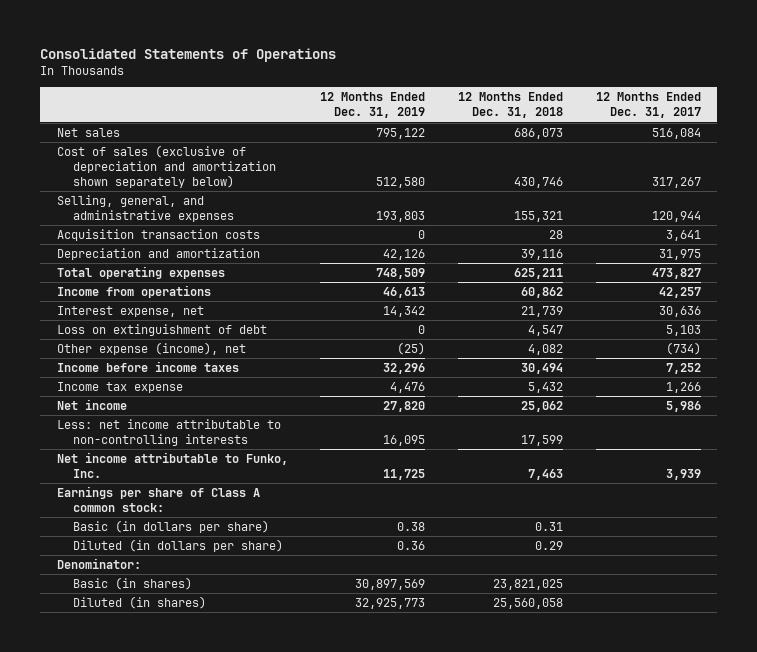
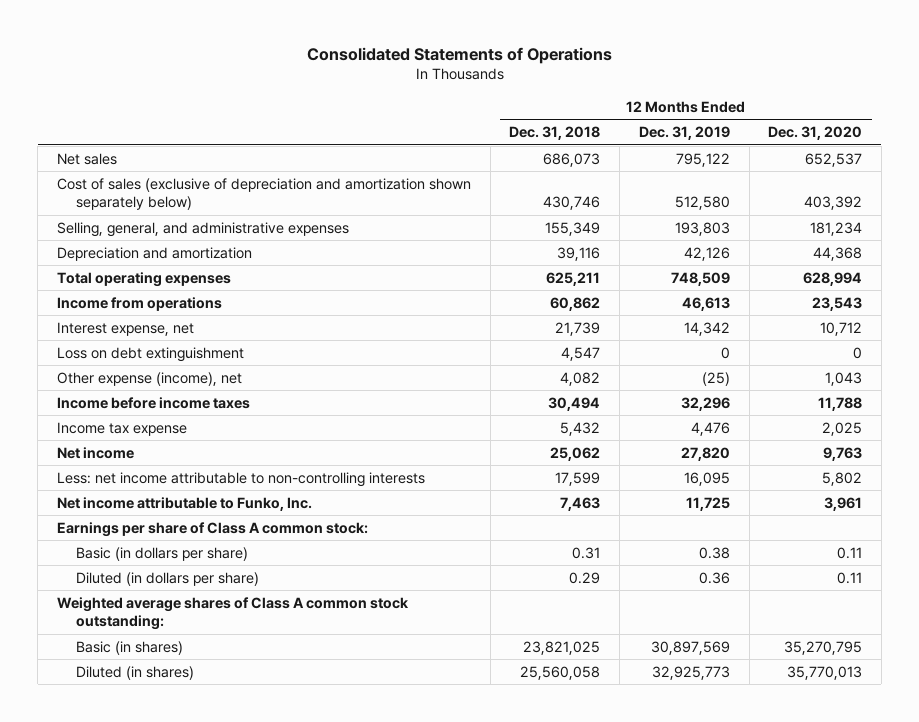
[595,92,701,119] 12 Months Ended Dec. 31, 2017 -> none
none -> [768,126,863,141] Dec. 31, 2020
[56,229,260,242] Acquisition transaction costs -> none
[513,211,563,223] 155,321 -> [545,221,601,236] 155,349
[56,324,267,337] Loss on extinguishment of debt -> [57,346,245,362] Loss on debt extinguishment
[56,558,141,570] Denominator: -> [57,596,410,630] Weighted average shares of Class A common stock outstanding:

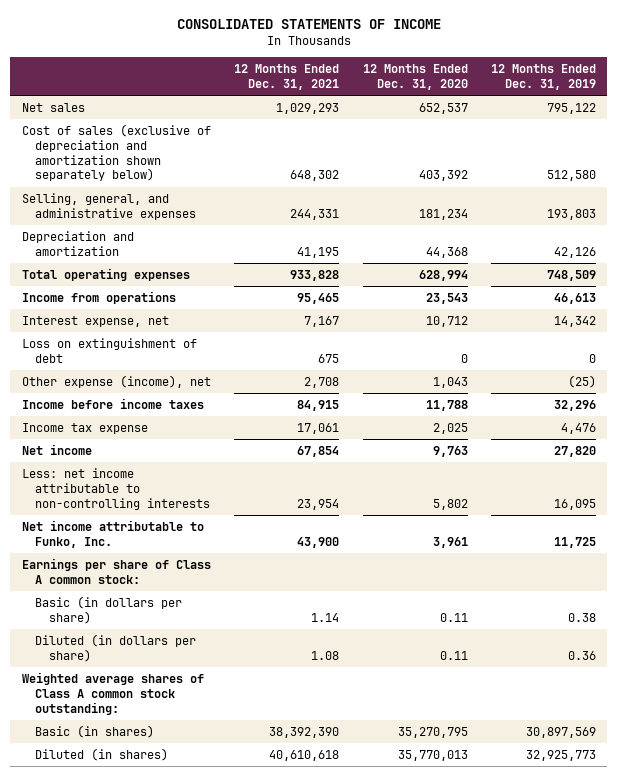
[306,47,612,65] Consolidated Statements of Operations -> [176,19,441,30] CONSOLIDATED STATEMENTS OF INCOME
[509,126,601,141] Dec. 31, 2018 -> none
none -> [234,64,340,91] 12 Months Ended Dec. 31, 2021
[57,346,245,362] Loss on debt extinguishment -> [22,338,198,363] Loss on extinguishment of debt

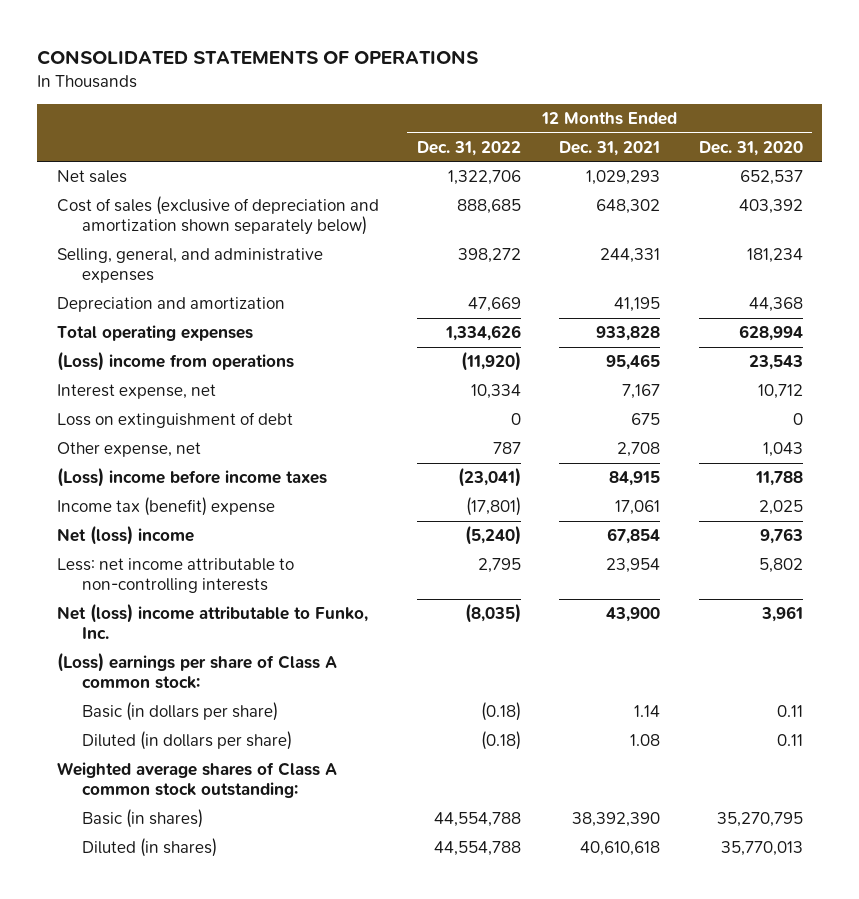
[176,19,441,30] CONSOLIDATED STATEMENTS OF INCOME -> [37,49,479,65] CONSOLIDATED STATEMENTS OF OPERATIONS
[490,64,596,91] 12 Months Ended Dec. 31, 2019 -> none
none -> [416,140,521,156] Dec. 31, 2022
[22,291,177,305] Income from operations -> [56,351,294,372] (Loss) income from operations
[22,375,212,389] Other expense (income), net -> [56,442,201,458] Other expense, net
[22,398,205,410] Income before income taxes -> [56,467,327,488] (Loss) income before income taxes
[22,423,149,435] Income tax expense -> [56,497,275,517] Income tax (benefit) expense
[22,444,93,456] Net income -> [56,525,194,546] Net (loss) income
[22,520,205,548] Net income attributable to Funko, Inc. -> [56,603,368,640] Net (loss) income attributable to Funko, Inc.
[22,558,212,584] Earnings per share of Class A common stock: -> [56,652,337,690] (Loss) earnings per share of Class A common stock:

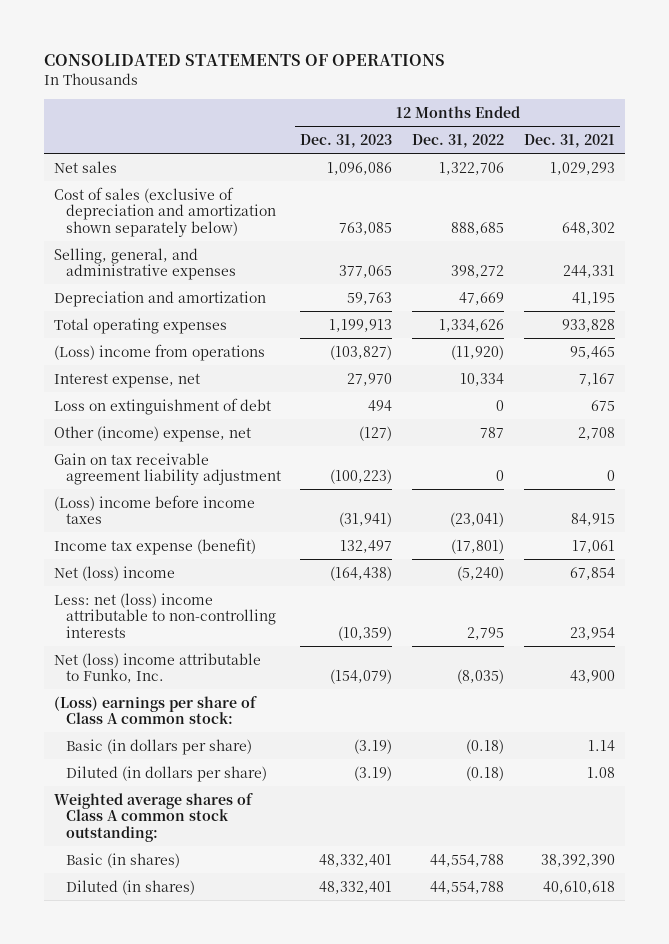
[698,140,803,156] Dec. 31, 2020 -> none
none -> [300,133,393,148] Dec. 31, 2023
[56,442,201,458] Other expense, net -> [54,425,252,442] Other (income) expense, net
none -> [54,452,281,486] Gain on tax receivable agreement liability adjustment
[56,497,275,517] Income tax (benefit) expense -> [54,537,257,555] Income tax expense (benefit)
[56,558,294,594] Less: net income attributable to non-controlling interests -> [54,592,276,638] Less: net (loss) income attributable to non-controlling interests

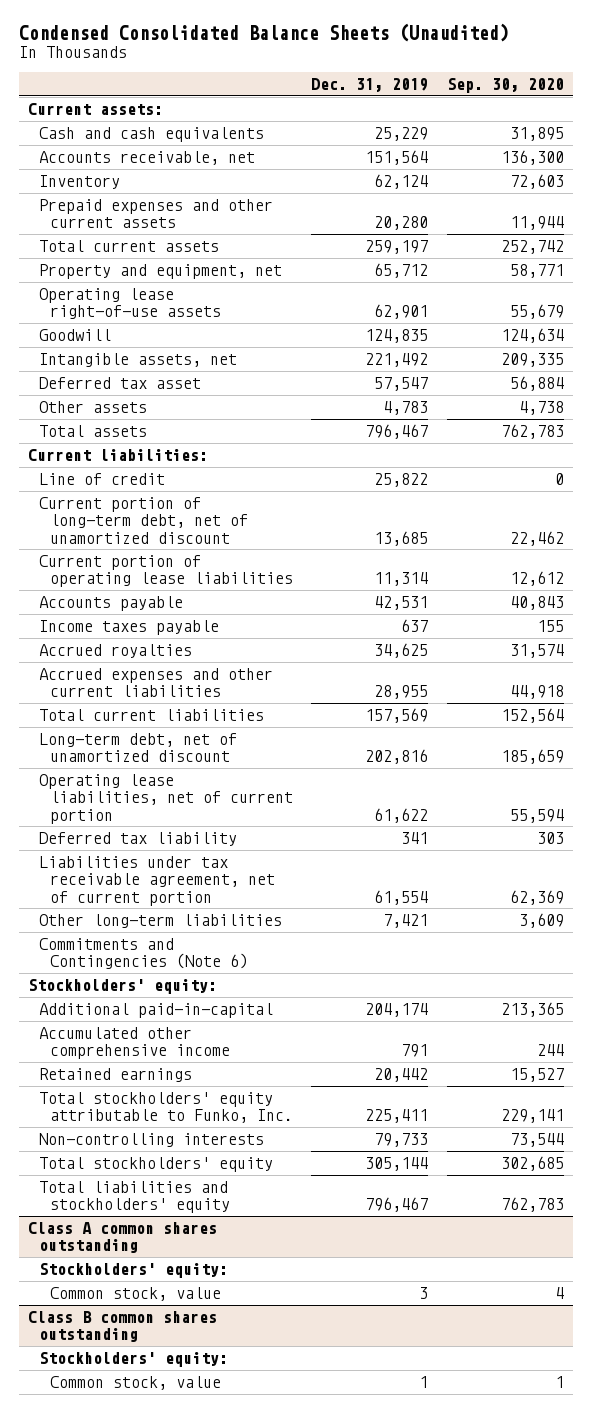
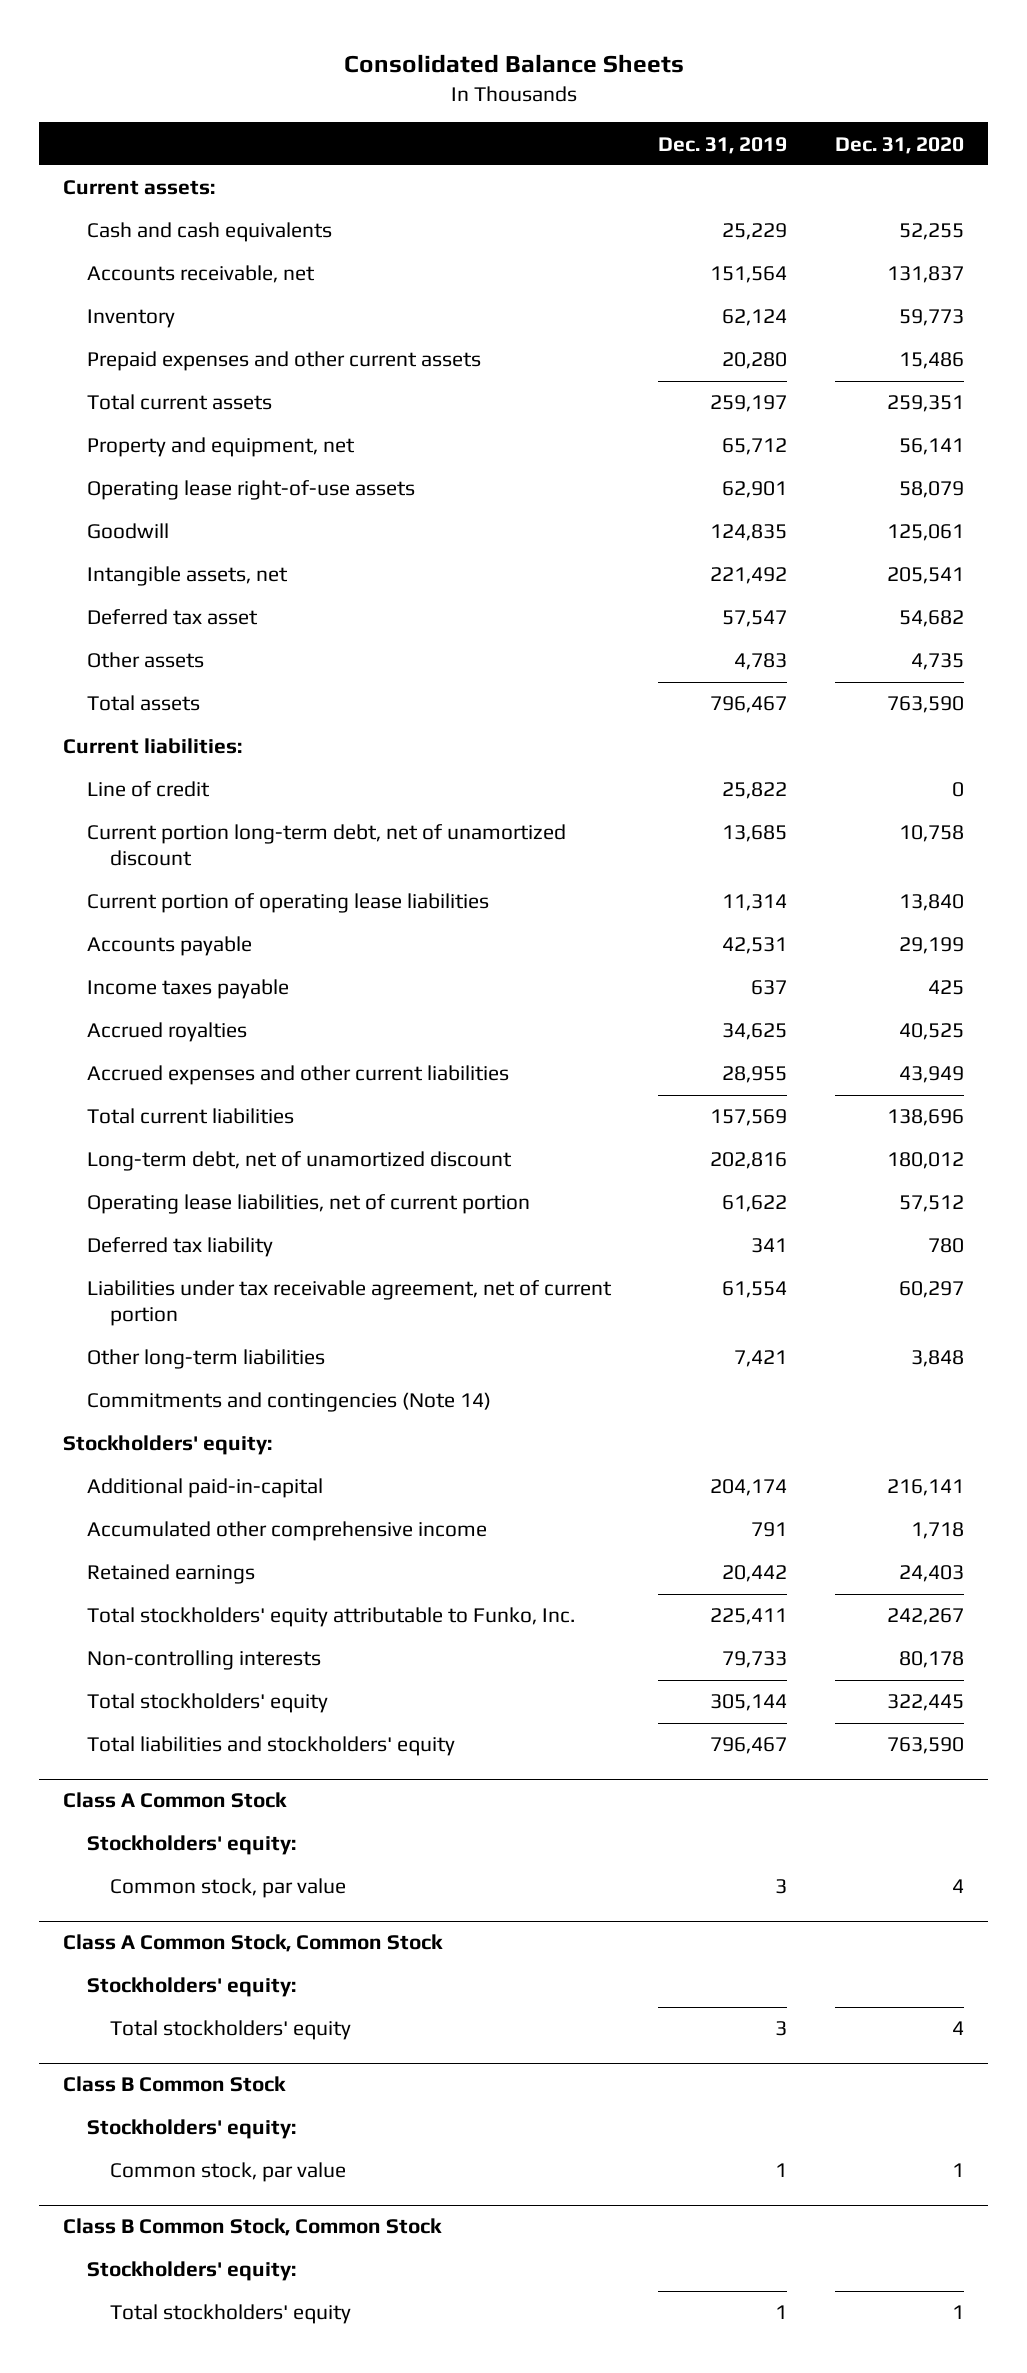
[19,23,510,43] Condensed Consolidated Balance Sheets (Unaudited) -> [343,54,684,74] Consolidated Balance Sheets
[447,77,565,93] Sep. 30, 2020 -> none
none -> [834,136,964,154] Dec. 31, 2020
[39,497,248,544] Current portion of long-term debt, net of unamortized discount -> [86,824,566,867] Current portion long-term debt, net of unamortized discount
[39,938,248,970] Commitments and Contingencies (Note 6) -> [86,1392,491,1413] Commitments and contingencies (Note 14)
[28,1222,218,1254] Class A common shares outstanding -> [63,1792,288,1809] Class A Common Stock
[28,1311,218,1343] Class B common shares outstanding -> none
[49,1287,221,1302] Common stock, value -> [109,1878,346,1899] Common stock, par value
none -> [63,1934,444,1953] Class A Common Stock, Common Stock
none -> [109,2020,351,2041] Total stockholders' equity
none -> [63,2076,287,2093] Class B Common Stock
none -> [86,2119,296,2140] Stockholders' equity:
[49,1376,221,1391] Common stock, value -> [109,2162,346,2183] Common stock, par value
none -> [63,2218,443,2237] Class B Common Stock, Common Stock
none -> [86,2261,296,2282] Stockholders' equity:
none -> [109,2304,351,2325] Total stockholders' equity

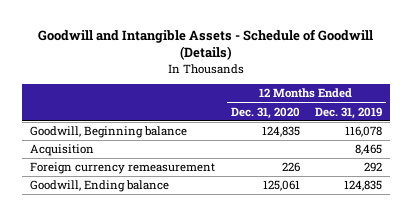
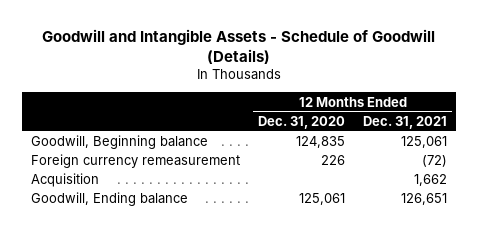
[315,106,383,119] Dec. 31, 2019 -> none
none -> [363,115,448,129] Dec. 31, 2021
[29,144,94,157] Acquisition -> [30,173,99,188] Acquisition

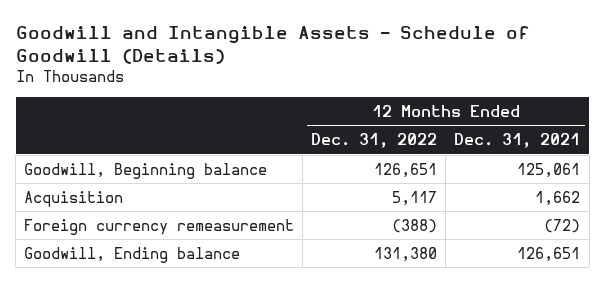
[257,115,345,129] Dec. 31, 2020 -> none
none -> [311,133,438,149] Dec. 31, 2022
[30,154,240,169] Foreign currency remeasurement -> [24,218,295,235] Foreign currency remeasurement

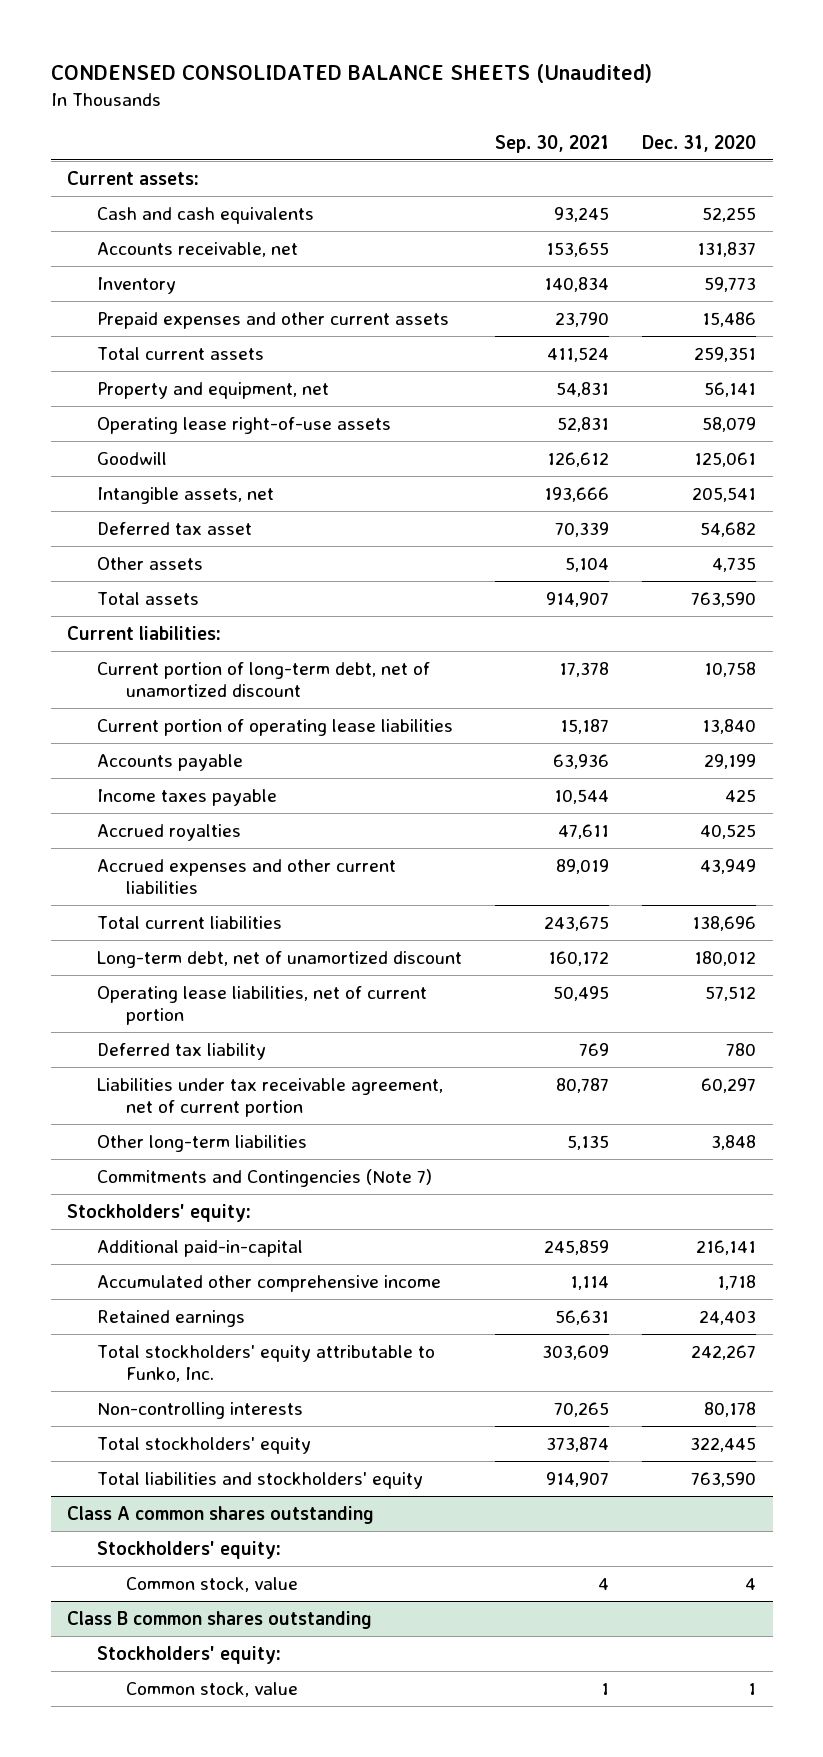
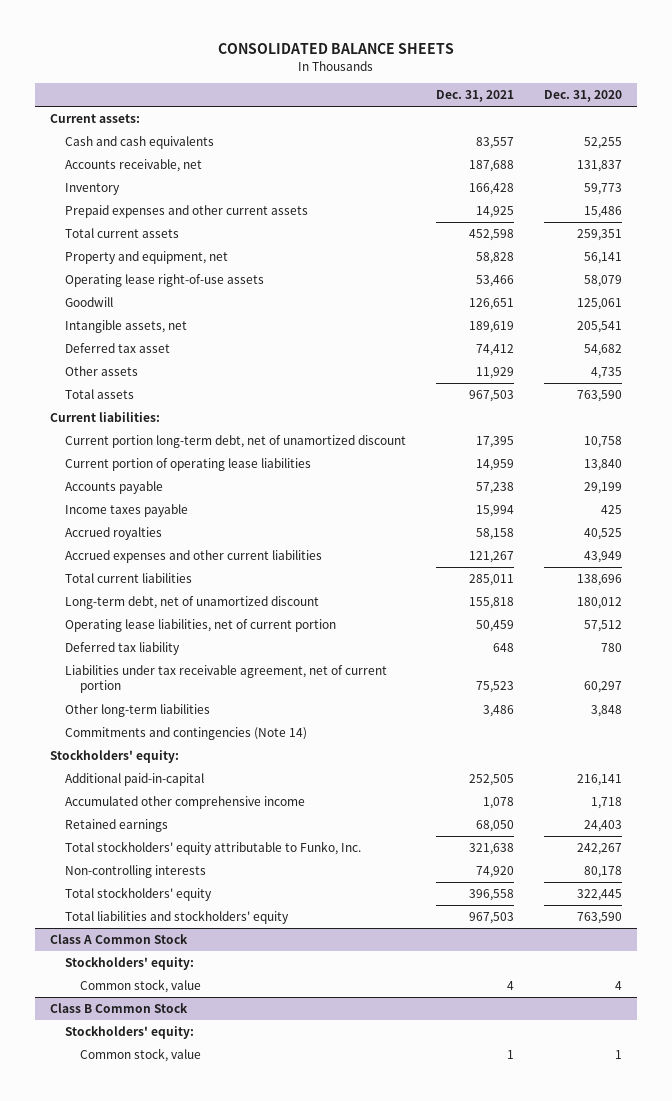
[50,64,652,84] CONDENSED CONSOLIDATED BALANCE SHEETS (Unaudited) -> [217,43,454,55] CONSOLIDATED BALANCE SHEETS
[494,134,609,153] Sep. 30, 2021 -> none
none -> [435,89,514,102] Dec. 31, 2021
[96,662,430,698] Current portion of long-term debt, net of unamortized discount -> [65,435,407,449] Current portion long-term debt, net of unamortized discount
[96,1169,432,1188] Commitments and Contingencies (Note 7) -> [65,727,308,741] Commitments and contingencies (Note 14)
[67,1506,375,1525] Class A common shares outstanding -> [50,934,189,945] Class A Common Stock
[67,1611,373,1630] Class B common shares outstanding -> [50,1003,189,1014] Class B Common Stock

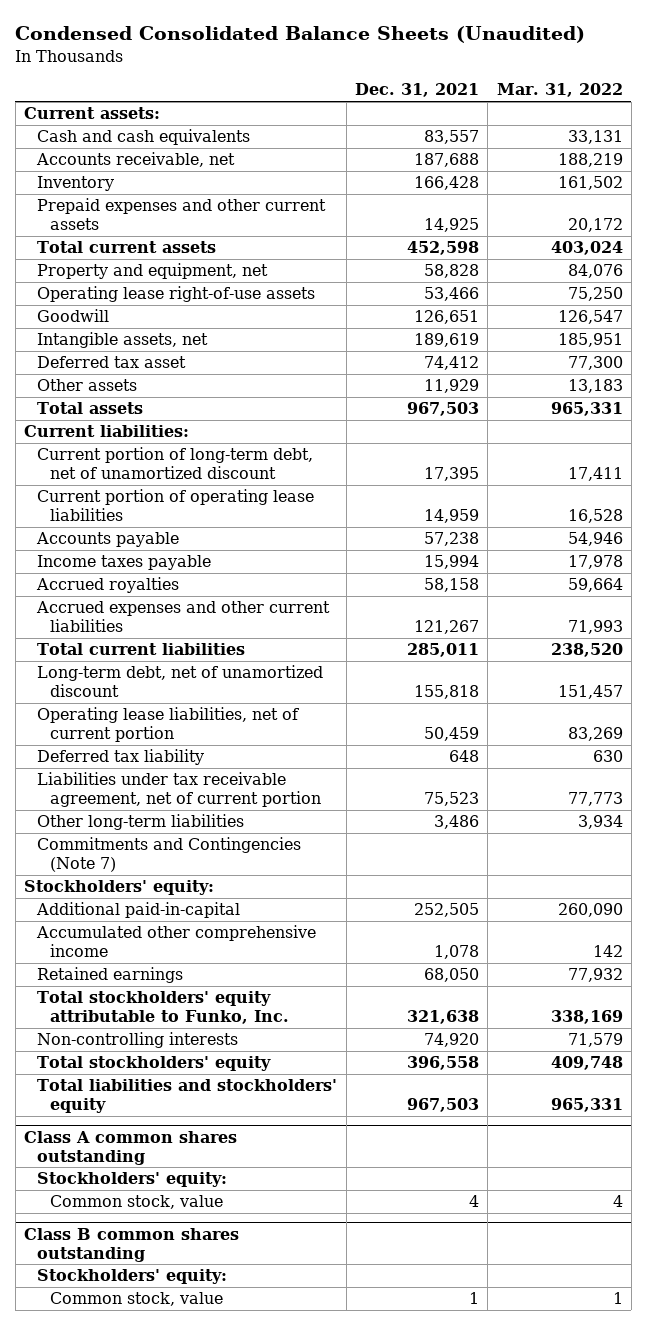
[217,43,454,55] CONSOLIDATED BALANCE SHEETS -> [15,26,586,44] Condensed Consolidated Balance Sheets (Unaudited)
[543,89,622,102] Dec. 31, 2020 -> none
none -> [496,83,623,98] Mar. 31, 2022
[65,435,407,449] Current portion long-term debt, net of unamortized discount -> [37,447,314,480] Current portion of long-term debt, net of unamortized discount
[65,727,308,741] Commitments and contingencies (Note 14) -> [37,837,302,873] Commitments and Contingencies (Note 7)
[50,934,189,945] Class A Common Stock -> [24,1130,238,1165] Class A common shares outstanding
[50,1003,189,1014] Class B Common Stock -> [24,1227,240,1262] Class B common shares outstanding

